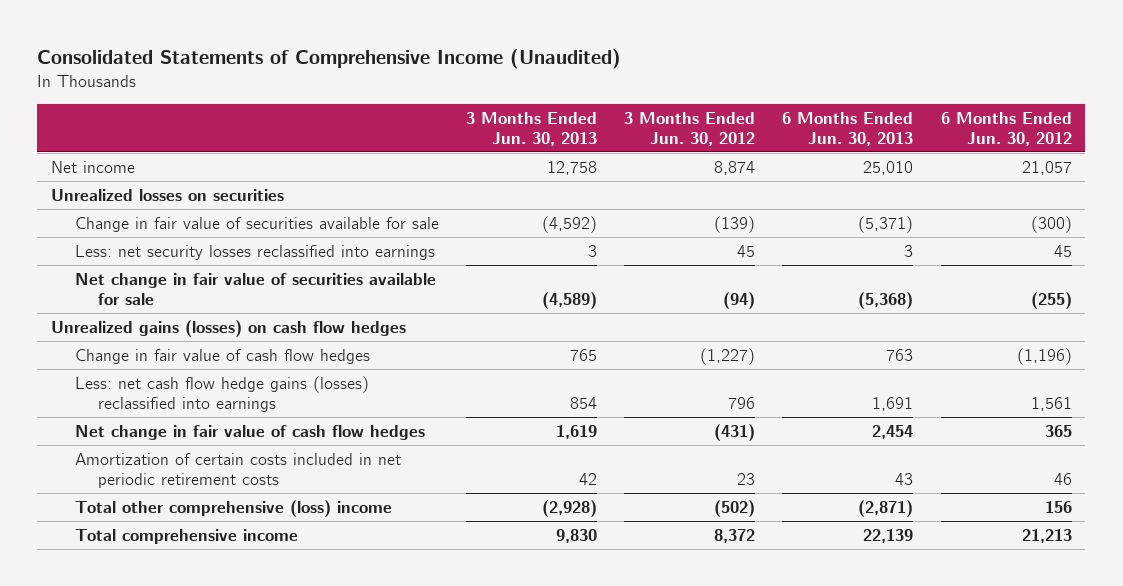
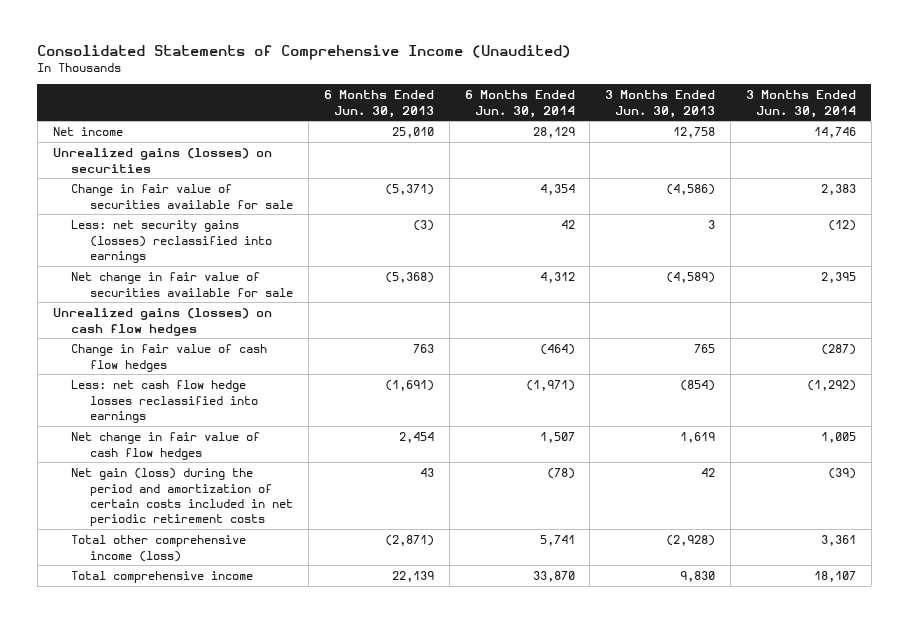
[624,111,756,147] 3 Months Ended Jun. 30, 2012 -> none
[940,111,1072,147] 6 Months Ended Jun. 30, 2012 -> none
none -> [464,90,575,118] 6 Months Ended Jun. 30, 2014
none -> [746,90,857,118] 3 Months Ended Jun. 30, 2014
[51,188,285,201] Unrealized losses on securities -> [52,148,272,173] Unrealized gains (losses) on securities
[541,215,597,233] (4,592) -> [666,184,716,196] (4,586)
[74,244,435,260] Less: net security losses reclassified into earnings -> [71,220,273,263] Less: net security gains (losses) reclassified into earnings
[904,244,914,257] 3 -> [412,220,434,232] (3)
[74,375,369,413] Less: net cash flow hedge gains (losses) reclassified into earnings -> [71,380,259,423] Less: net cash flow hedge losses reclassified into earnings
[569,397,597,410] 854 -> [680,380,716,392] (854)
[872,397,914,412] 1,691 -> [384,380,434,392] (1,691)
[74,452,401,489] Amortization of certain costs included in net periodic retirement costs -> [71,468,294,527] Net gain (loss) during the period and amortization of certain costs included in net periodic retirement costs
[74,499,392,517] Total other comprehensive (loss) income -> [71,535,247,562] Total other comprehensive income (loss)

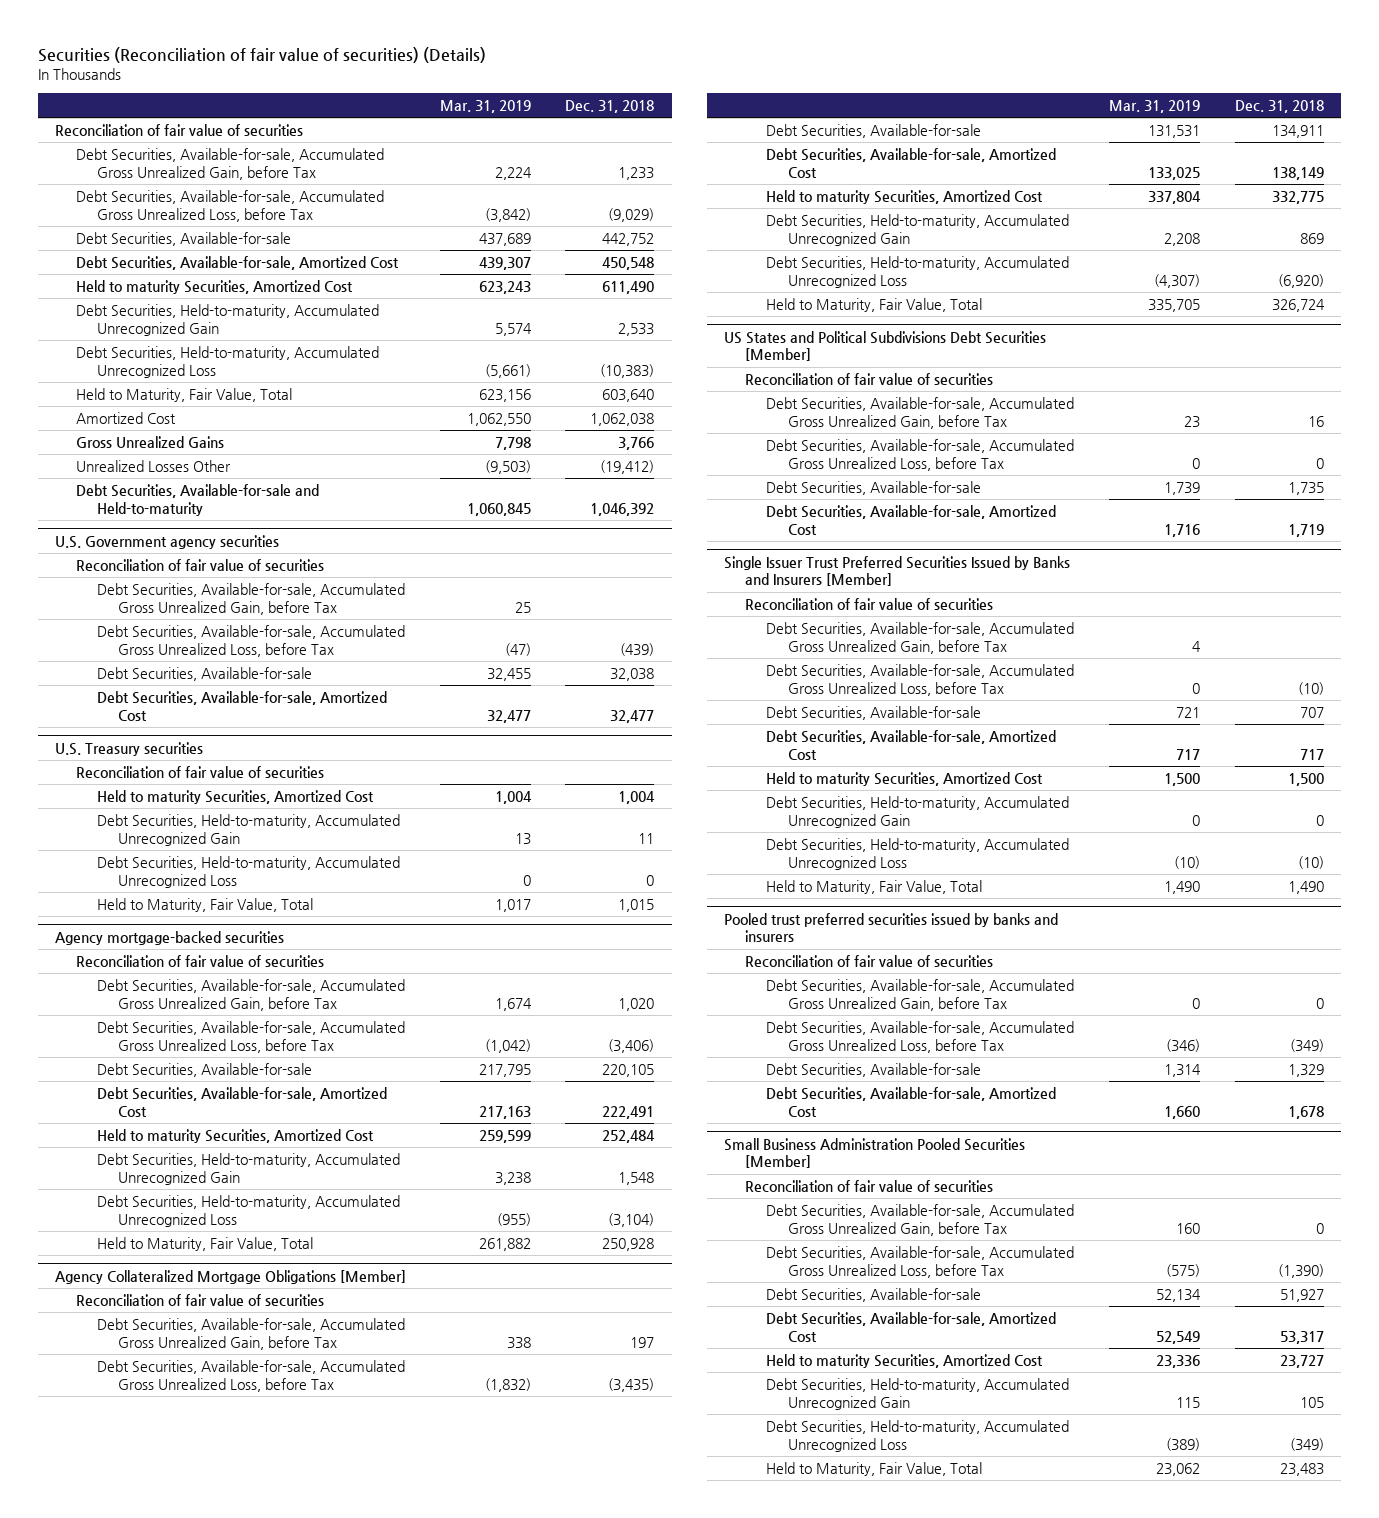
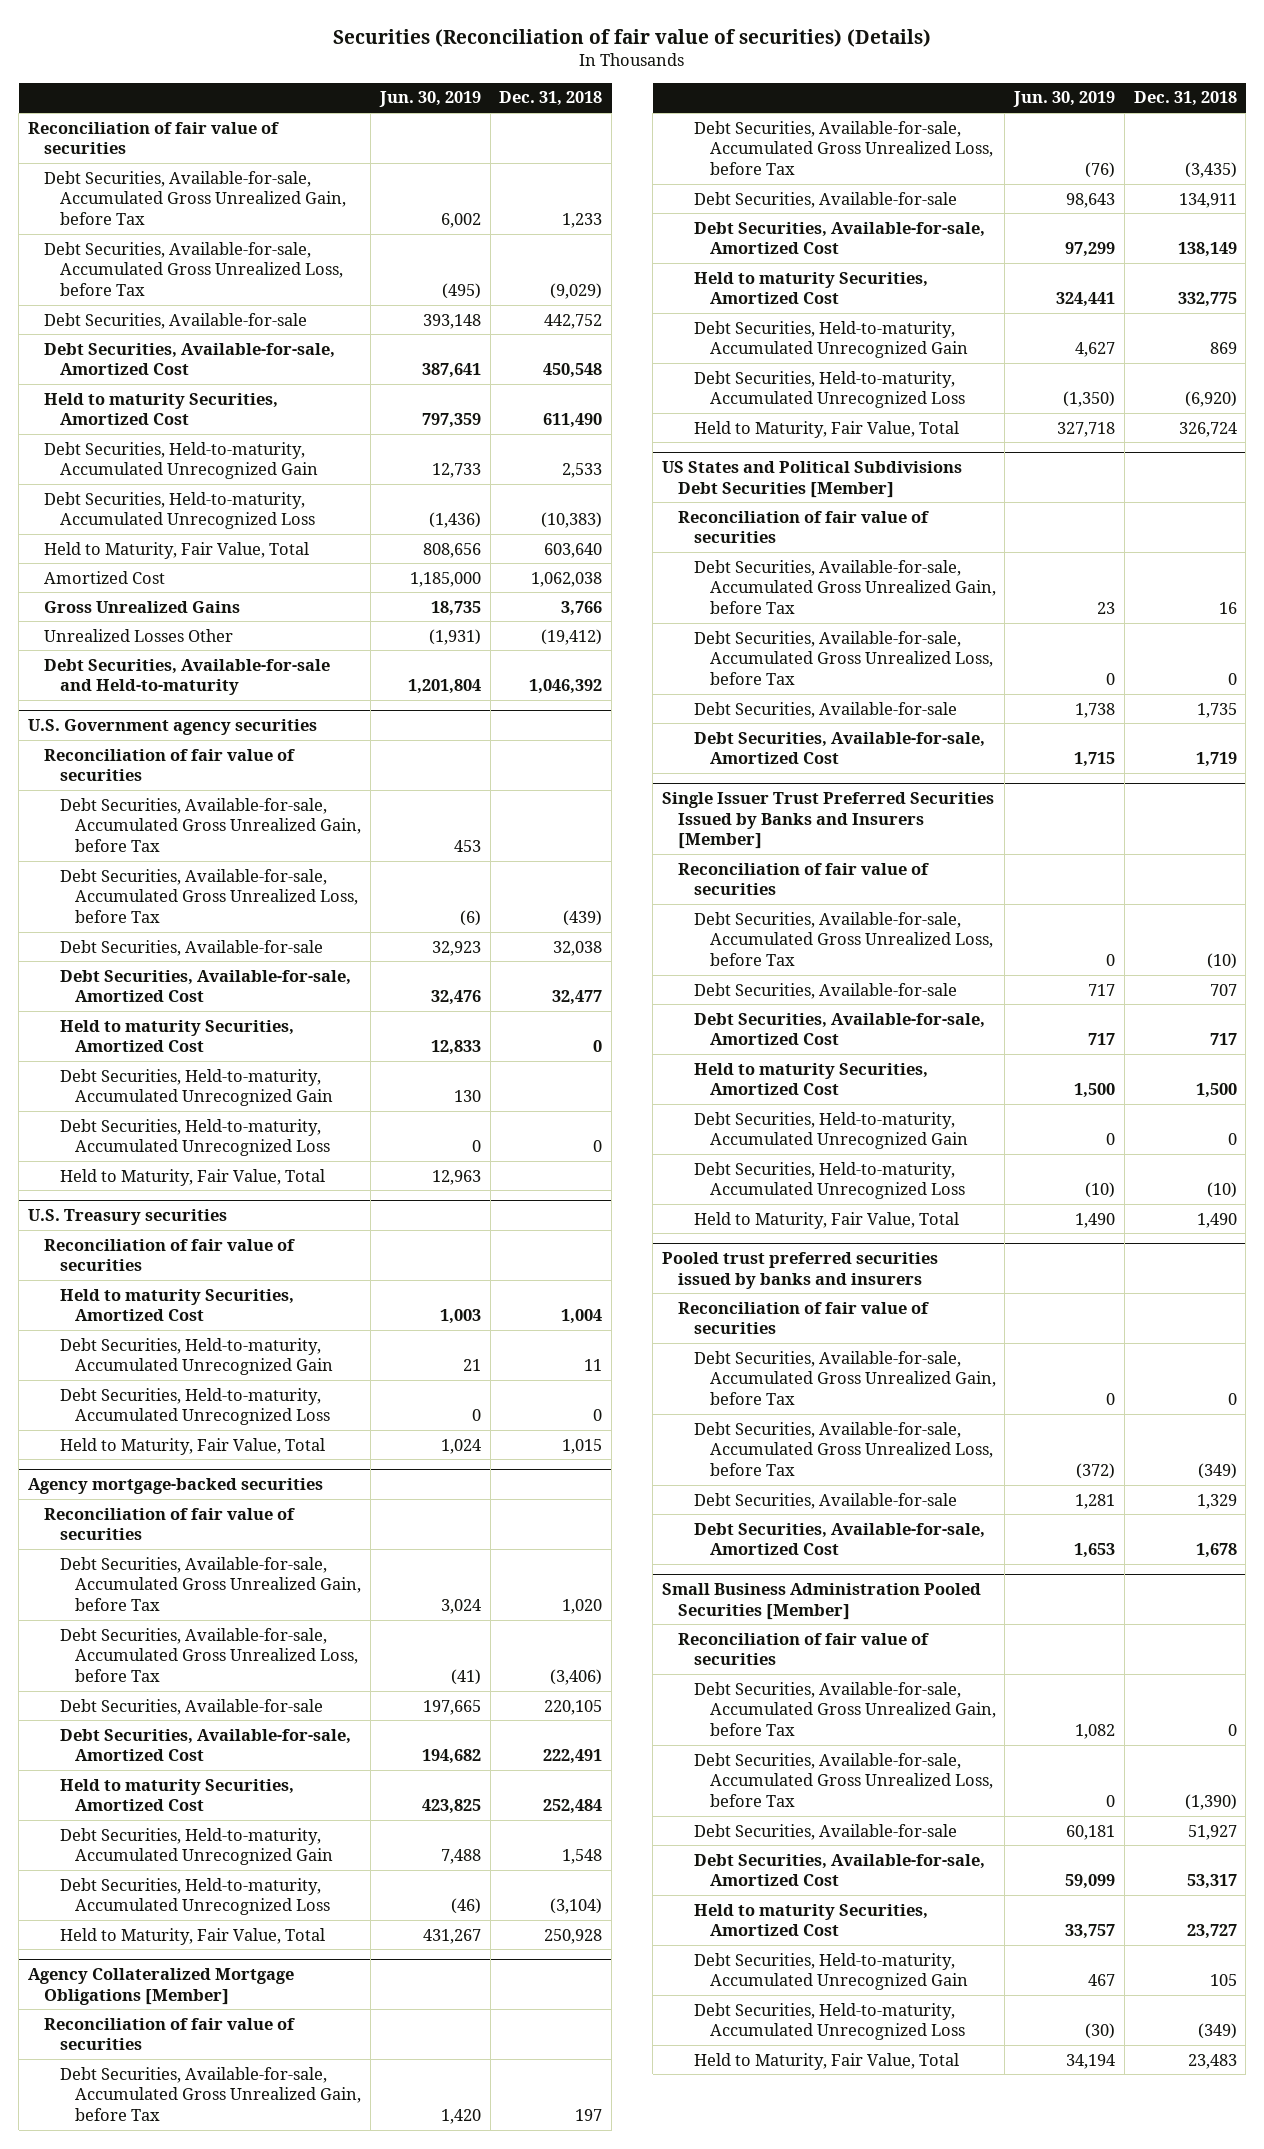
[440,99,532,113] Mar. 31, 2019 -> none
none -> [378,91,481,108] Jun. 30, 2019
none -> [59,1019,294,1053] Held to maturity Securities, Amortized Cost
none -> [59,1068,334,1107] Debt Securities, Held-to-maturity, Accumulated Unrecognized Gain
none -> [59,1118,331,1157] Debt Securities, Held-to-maturity, Accumulated Unrecognized Loss
none -> [59,1168,325,1186] Held to Maturity, Fair Value, Total
[766,622,1075,654] Debt Securities, Available-for-sale, Accumulated Gross Unrealized Gain, before Tax -> none

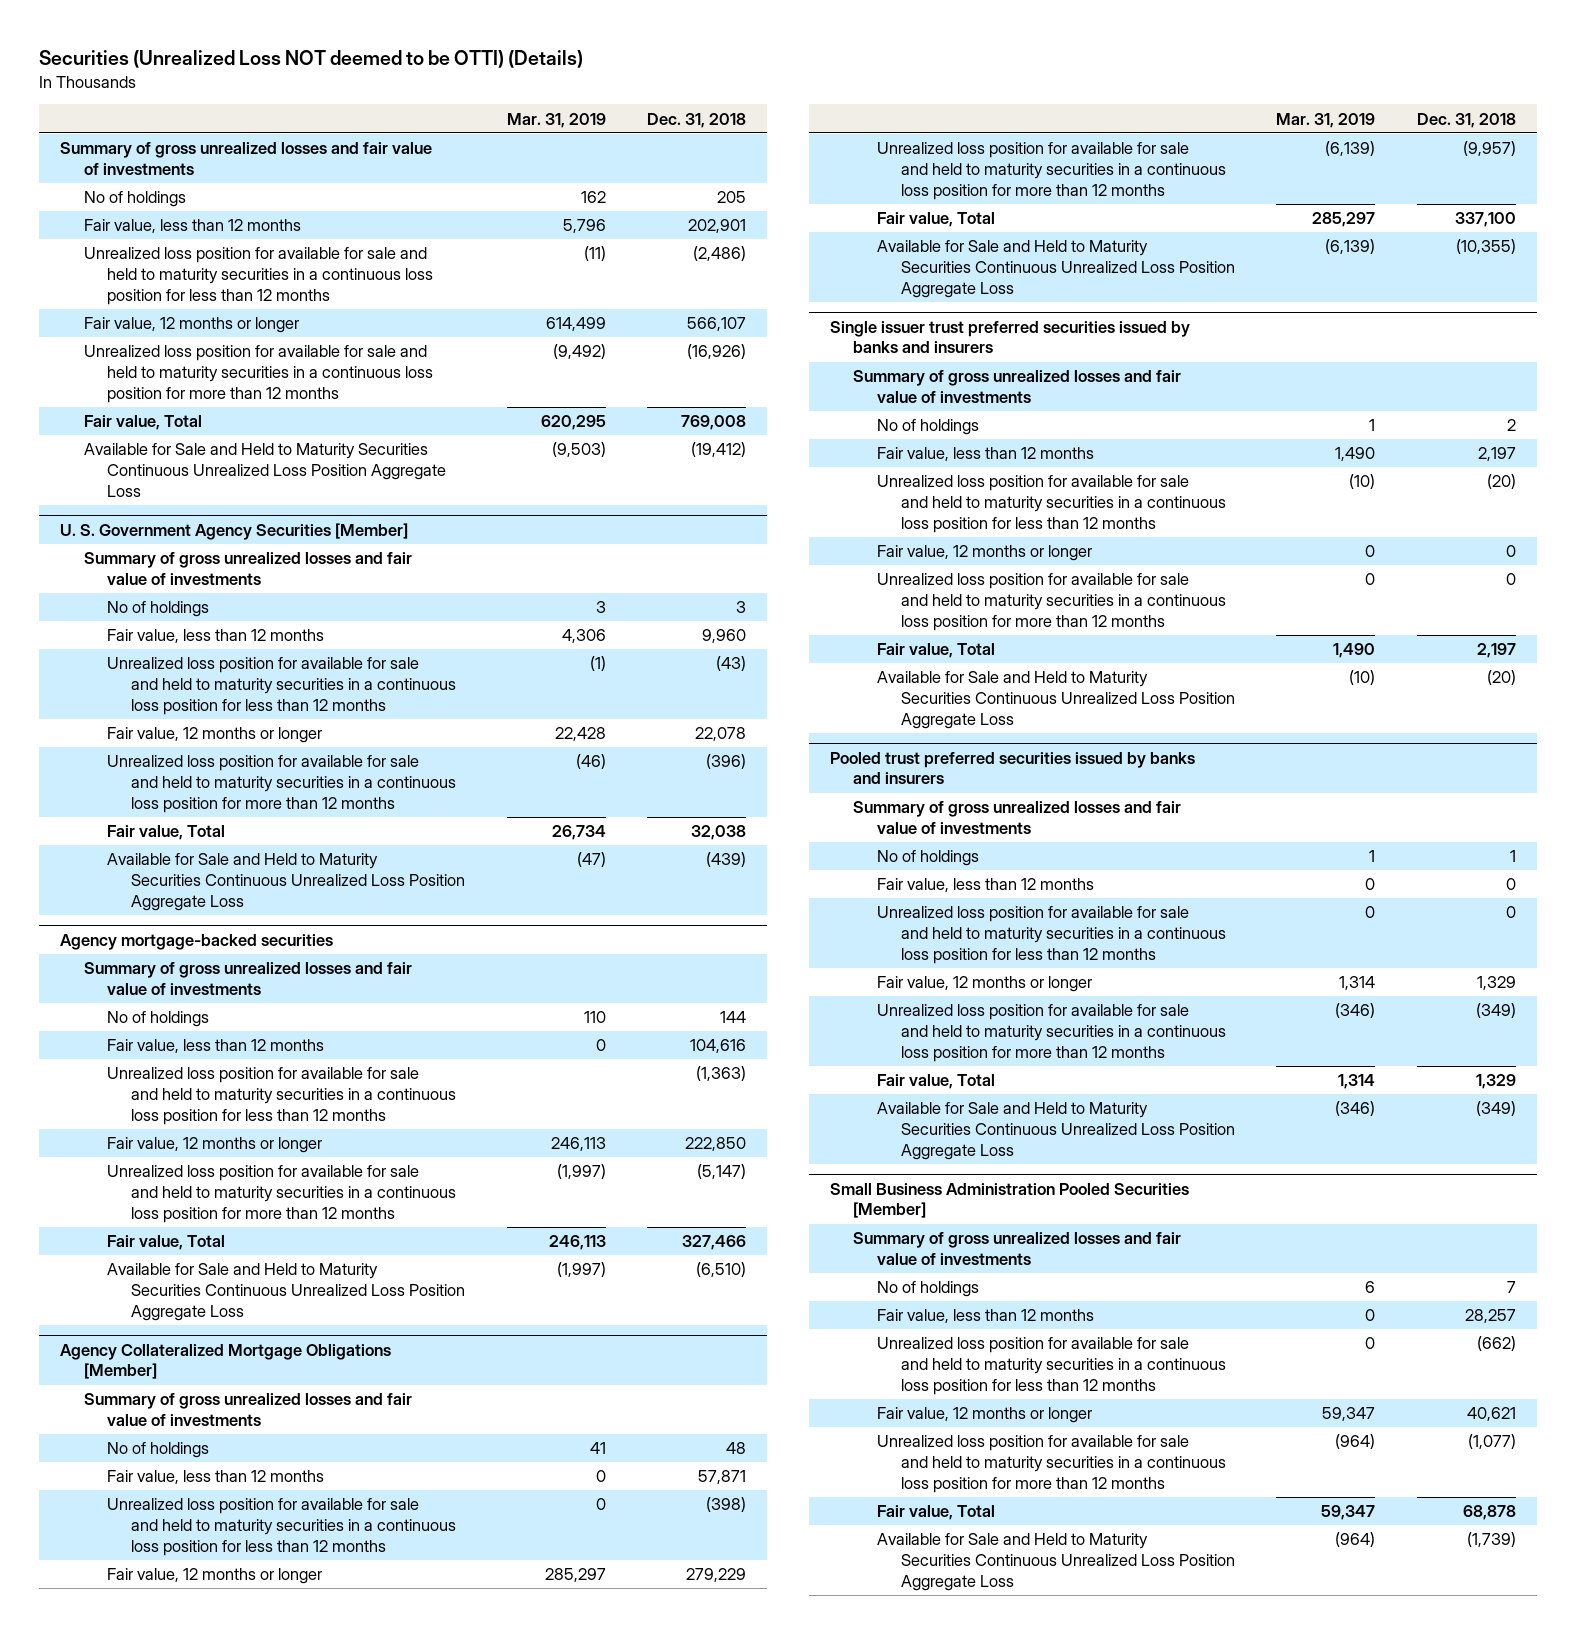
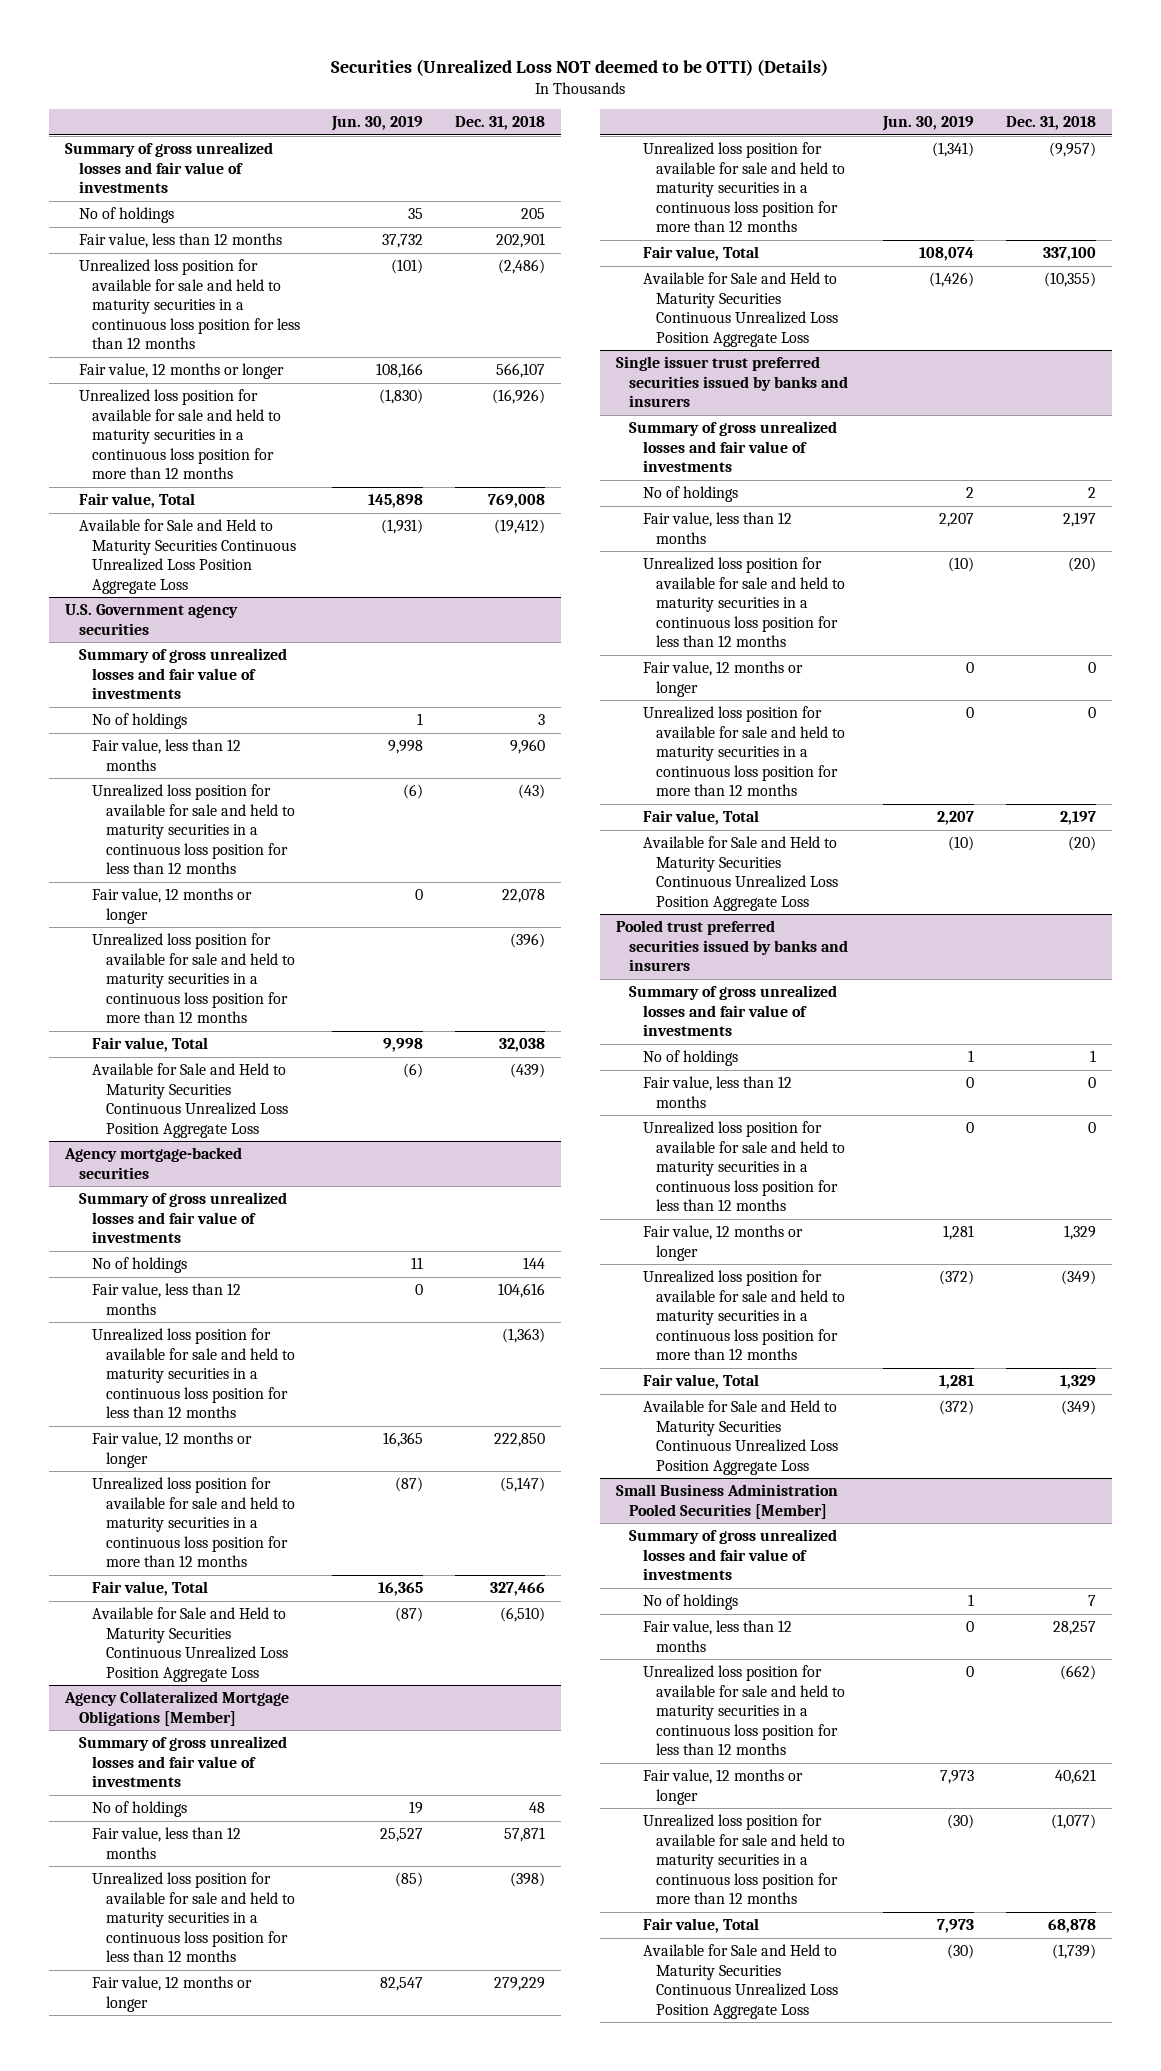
[506,112,606,128] Mar. 31, 2019 -> none
none -> [331,116,424,132] Jun. 30, 2019
[59,522,408,540] U. S. Government Agency Securities [Member] -> [65,604,239,635] U.S. Government agency securities

